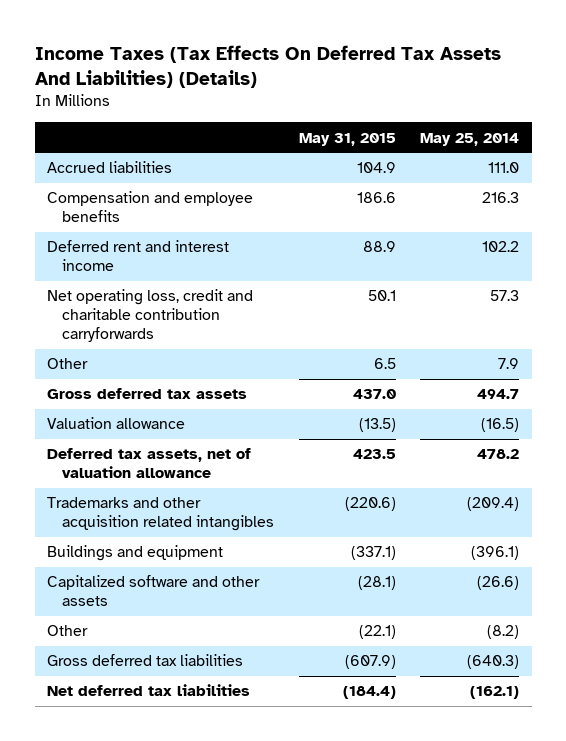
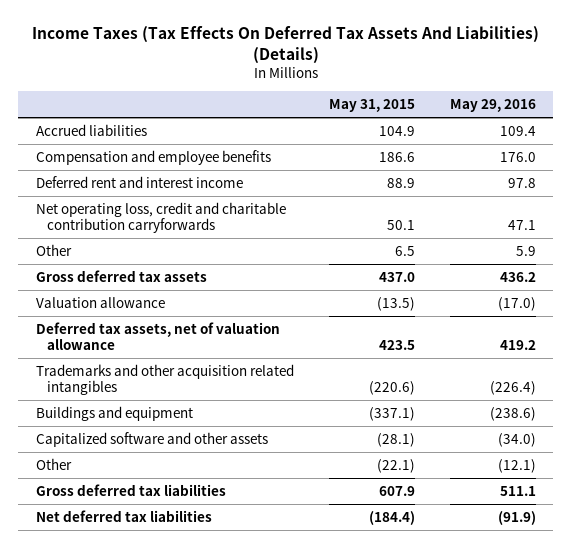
[420,132,520,146] May 25, 2014 -> none
none -> [449,99,536,113] May 29, 2016
[344,655,396,670] (607.9) -> [378,485,415,496] 607.9

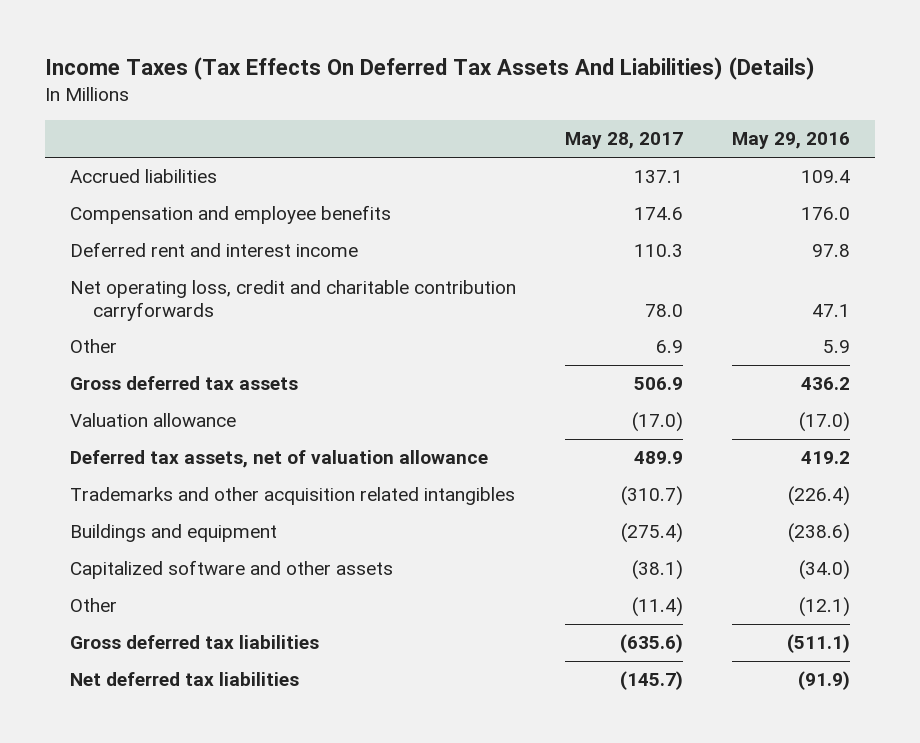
[328,99,415,113] May 31, 2015 -> none
none -> [564,132,683,150] May 28, 2017
[499,485,536,496] 511.1 -> [786,634,850,654] (511.1)

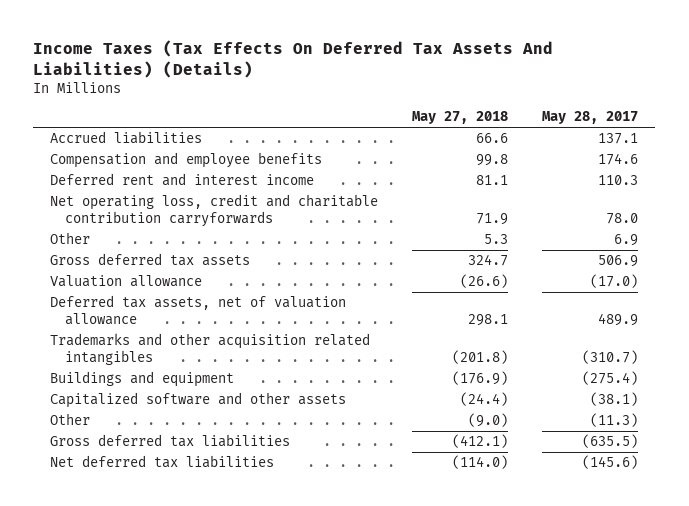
[731,132,850,150] May 29, 2016 -> none
none -> [412,111,509,125] May 27, 2018
[631,597,683,618] (11.4) -> [590,413,639,428] (11.3)
[619,634,683,654] (635.6) -> [582,434,639,449] (635.5)
[619,671,683,691] (145.7) -> [582,455,639,470] (145.6)

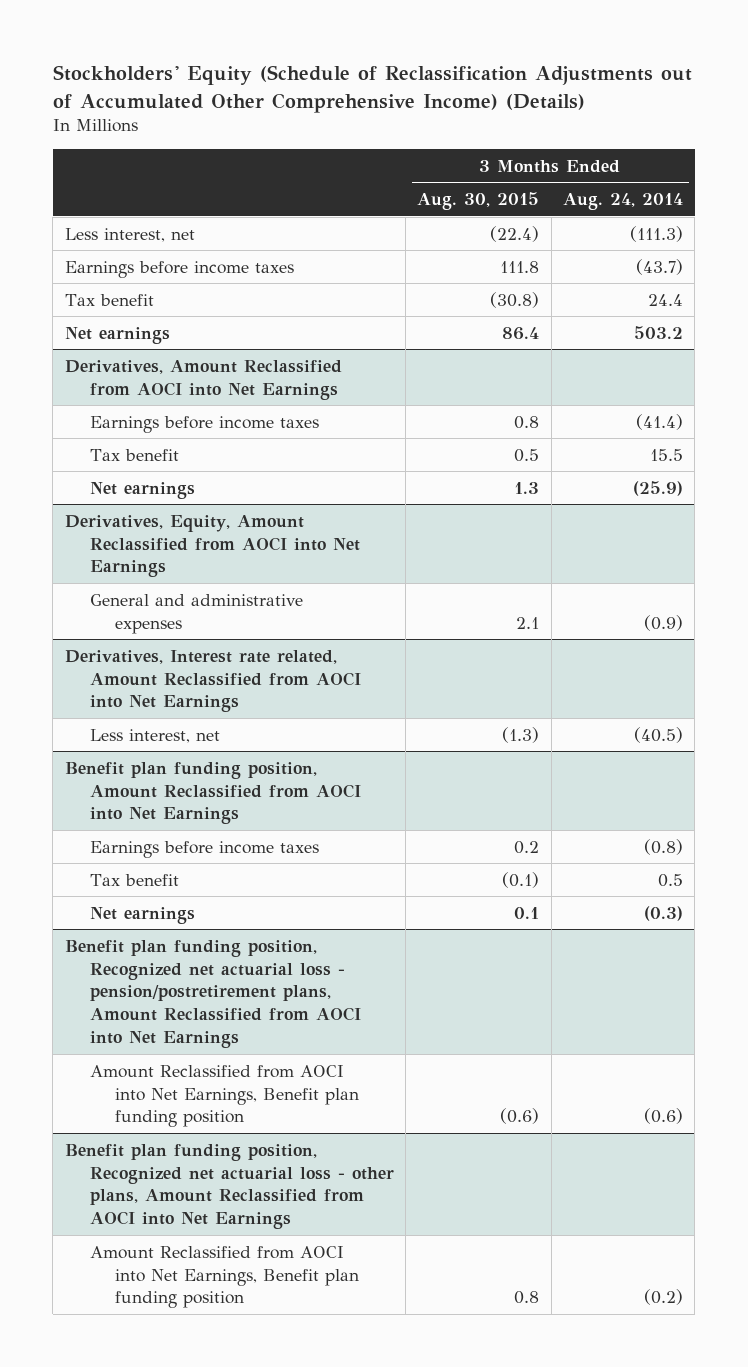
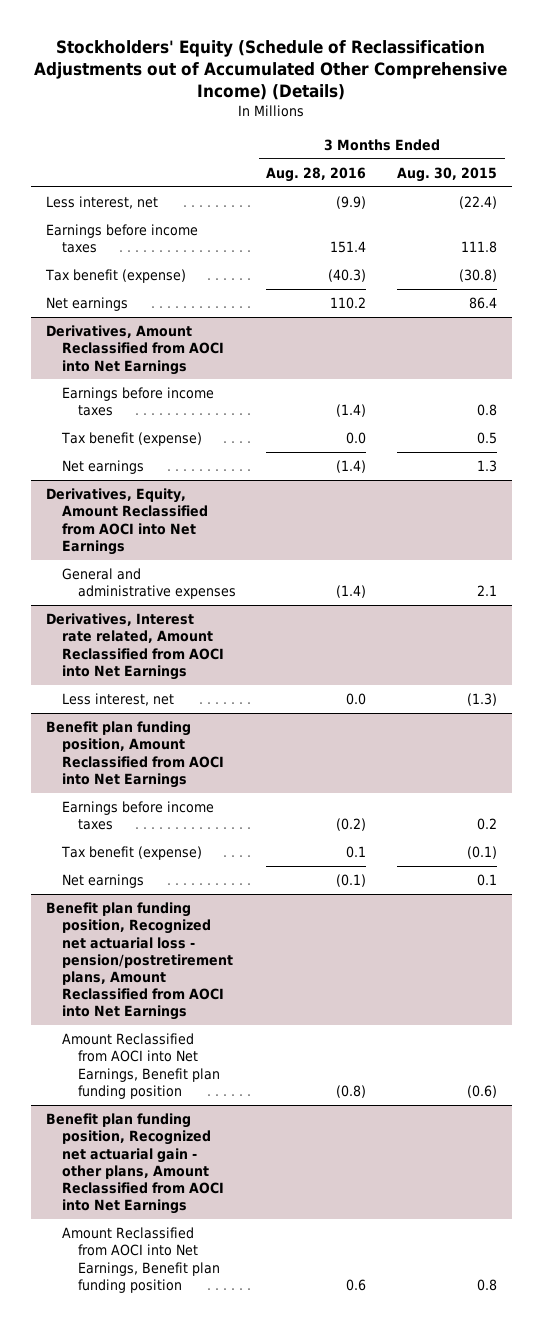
[562,193,683,211] Aug. 24, 2014 -> none
none -> [266,166,367,182] Aug. 28, 2016
[64,293,154,306] Tax benefit -> [44,269,186,284] Tax benefit (expense)
[90,448,180,461] Tax benefit -> [60,432,202,447] Tax benefit (expense)
[90,873,180,886] Tax benefit -> [60,846,202,861] Tax benefit (expense)
[64,1143,395,1230] Benefit plan funding position, Recognized net actuarial loss - other plans, Amount Reclassified from AOCI into Net Earnings -> [45,1113,224,1215] Benefit plan funding position, Recognized net actuarial gain - other plans, Amount Reclassified from AOCI into Net Earnings

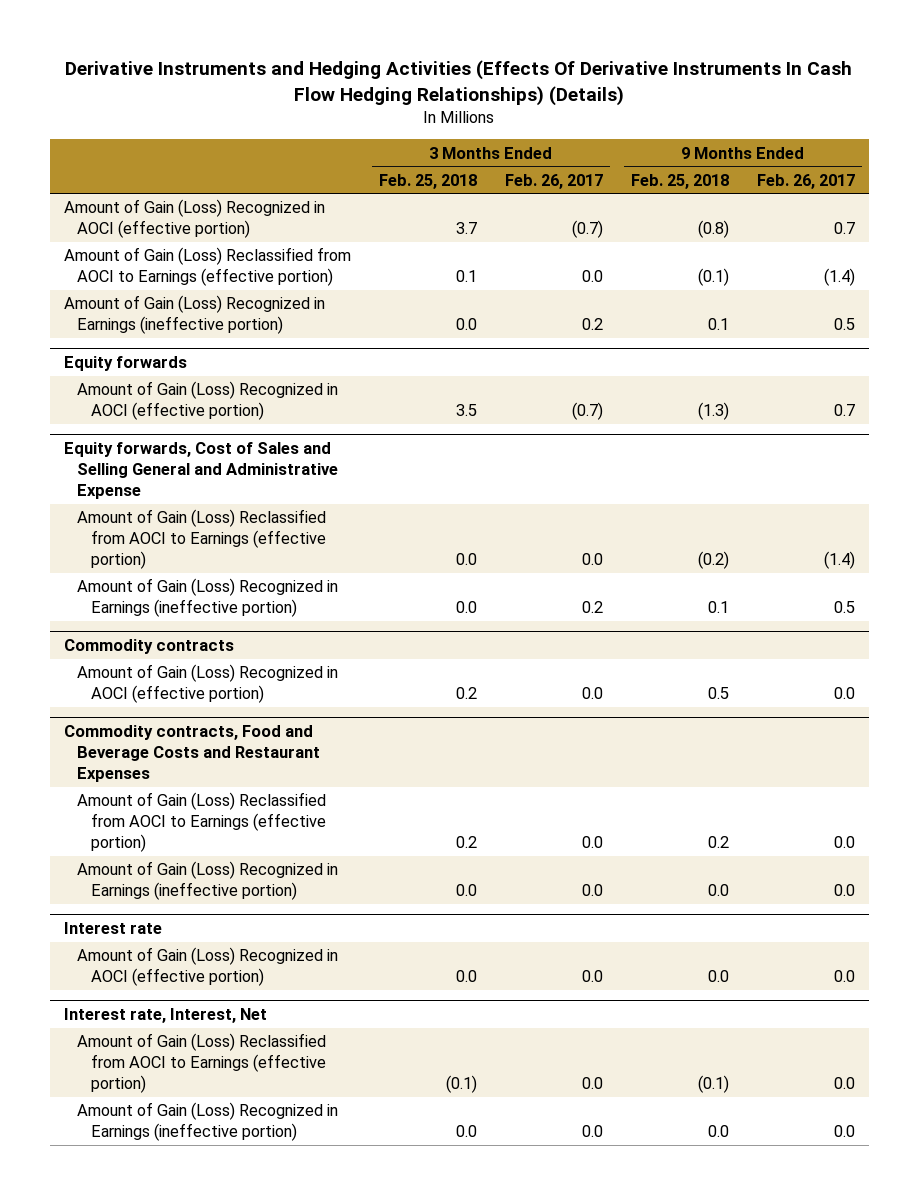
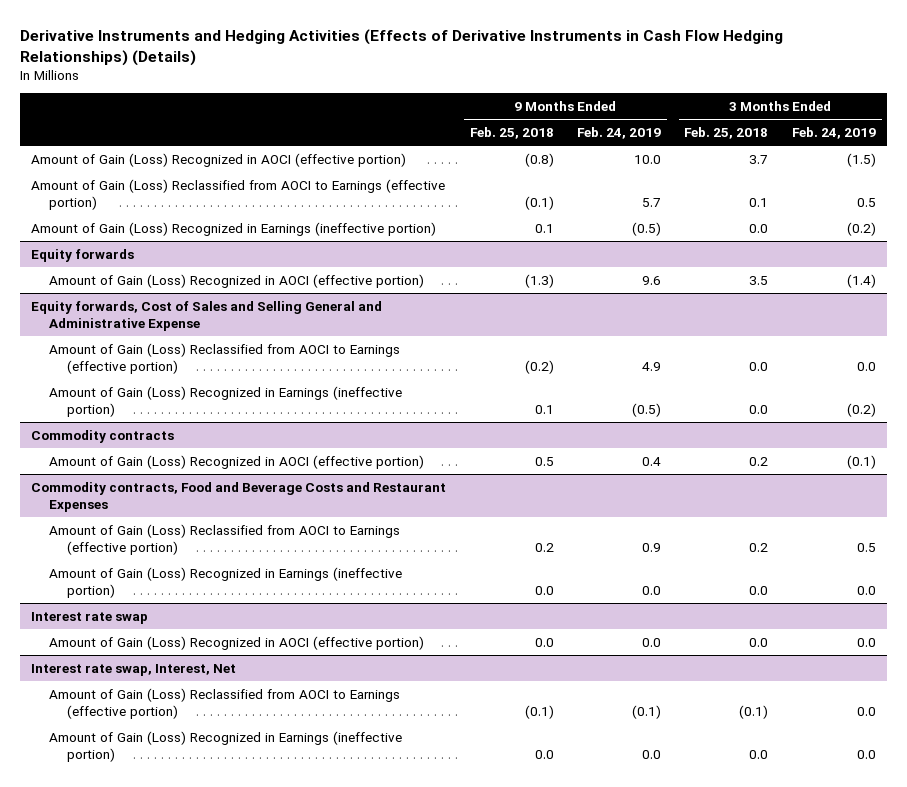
[65,60,853,106] Derivative Instruments and Hedging Activities (Effects Of Derivative Instruments In Cash Flow Hedging Relationships) (Details) -> [19,28,783,66] Derivative Instruments and Hedging Activities (Effects of Derivative Instruments in Cash Flow Hedging Relationships) (Details)
[504,173,603,189] Feb. 26, 2017 -> none
[757,173,856,189] Feb. 26, 2017 -> none
none -> [577,127,662,140] Feb. 24, 2019
none -> [791,127,876,140] Feb. 24, 2019
[63,921,162,934] Interest rate -> [31,611,149,624] Interest rate swap
[63,1007,267,1023] Interest rate, Interest, Net -> [31,663,237,676] Interest rate swap, Interest, Net

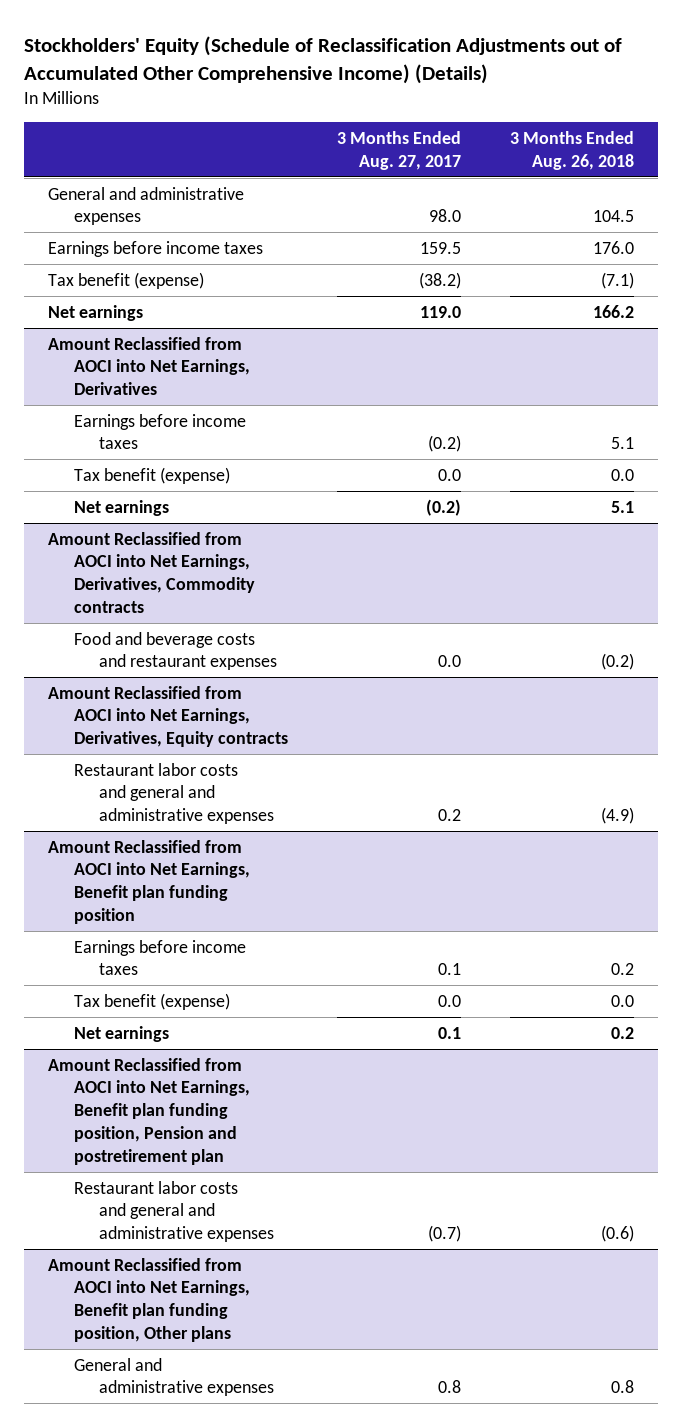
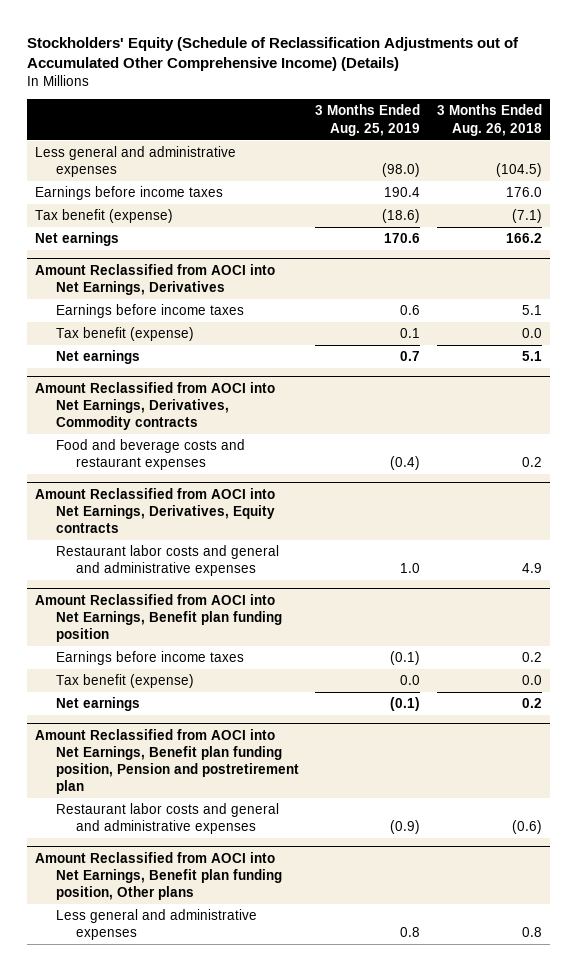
[336,130,461,170] 3 Months Ended Aug. 27, 2017 -> none
none -> [315,104,421,136] 3 Months Ended Aug. 25, 2019
[48,186,245,226] General and administrative expenses -> [35,146,237,178] Less general and administrative expenses
[592,210,634,223] 104.5 -> [495,163,542,178] (104.5)
[600,653,634,671] (0.2) -> [521,457,542,468] 0.2
[600,807,634,825] (4.9) -> [521,563,542,574] 4.9
[73,1357,275,1397] General and administrative expenses -> [55,909,257,941] Less general and administrative expenses

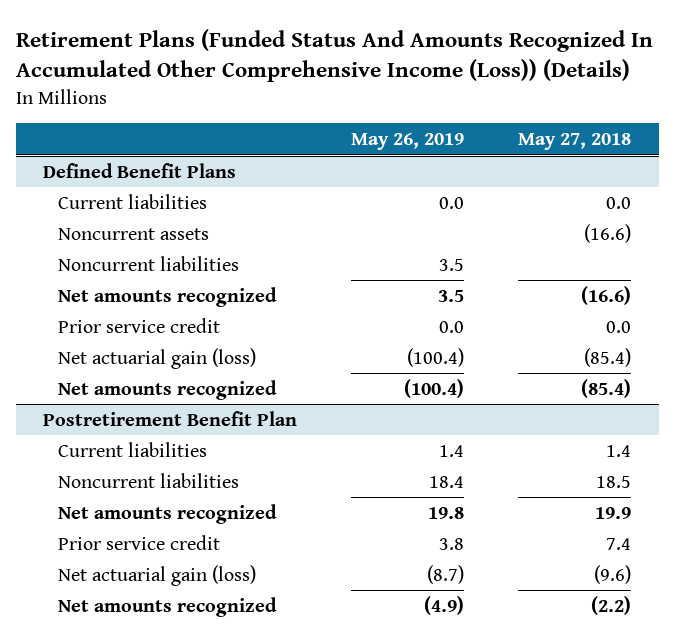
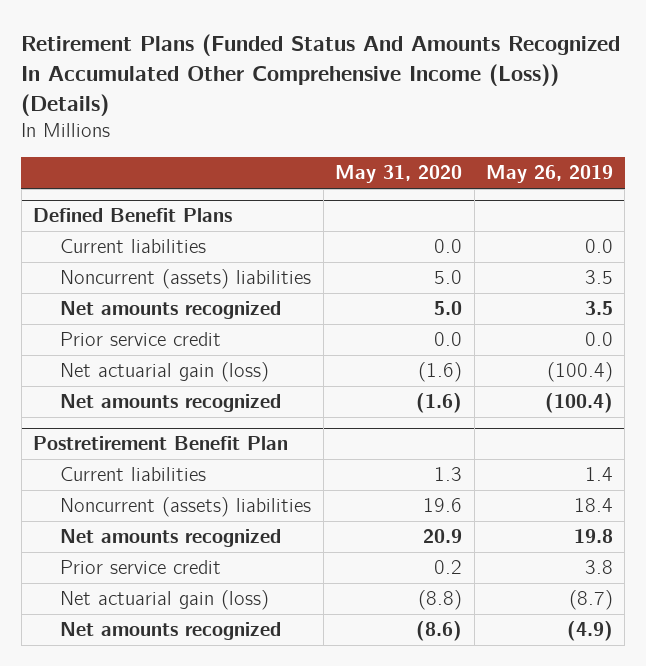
[518,133,632,151] May 27, 2018 -> none
none -> [335,165,463,184] May 31, 2020
[58,227,210,240] Noncurrent assets -> none
[58,255,240,271] Noncurrent liabilities -> [60,269,312,290] Noncurrent (assets) liabilities
[58,472,240,488] Noncurrent liabilities -> [60,497,312,518] Noncurrent (assets) liabilities

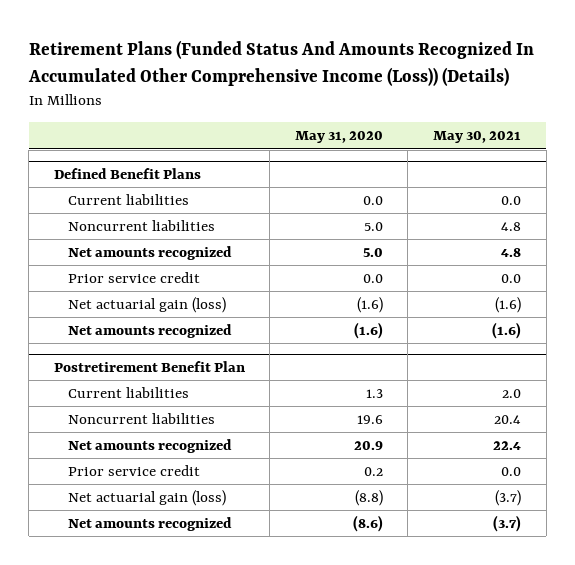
[485,165,613,184] May 26, 2019 -> none
none -> [432,131,521,144] May 30, 2021
[60,269,312,290] Noncurrent (assets) liabilities -> [67,220,215,232] Noncurrent liabilities
[60,497,312,518] Noncurrent (assets) liabilities -> [67,413,215,425] Noncurrent liabilities

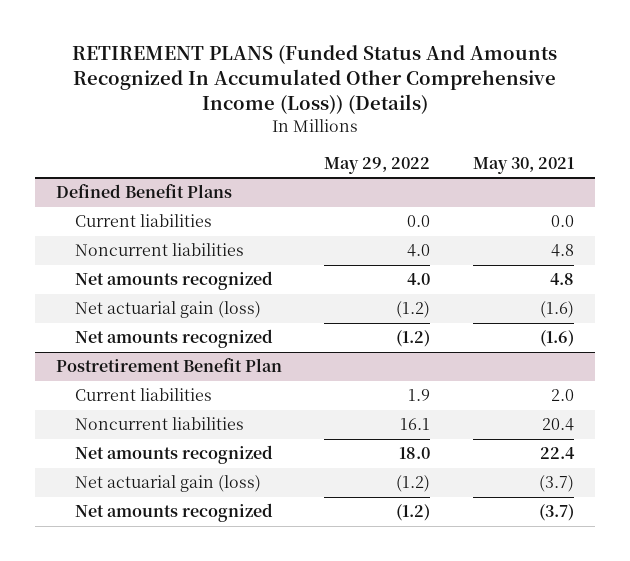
[27,40,534,86] Retirement Plans (Funded Status And Amounts Recognized In Accumulated Other Comprehensive Income (Loss)) (Details) -> [71,44,557,115] RETIREMENT PLANS (Funded Status And Amounts Recognized In Accumulated Other Comprehensive Income (Loss)) (Details)
[294,131,383,144] May 31, 2020 -> none
none -> [324,156,431,174] May 29, 2022
[67,272,200,284] Prior service credit -> none
[67,465,200,477] Prior service credit -> none

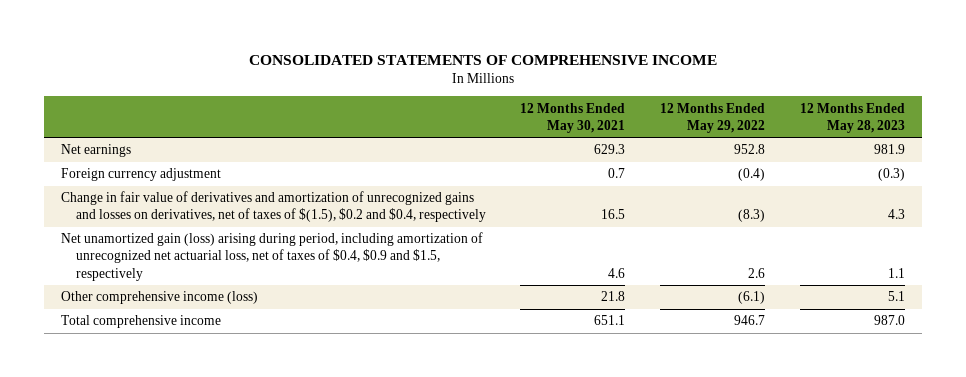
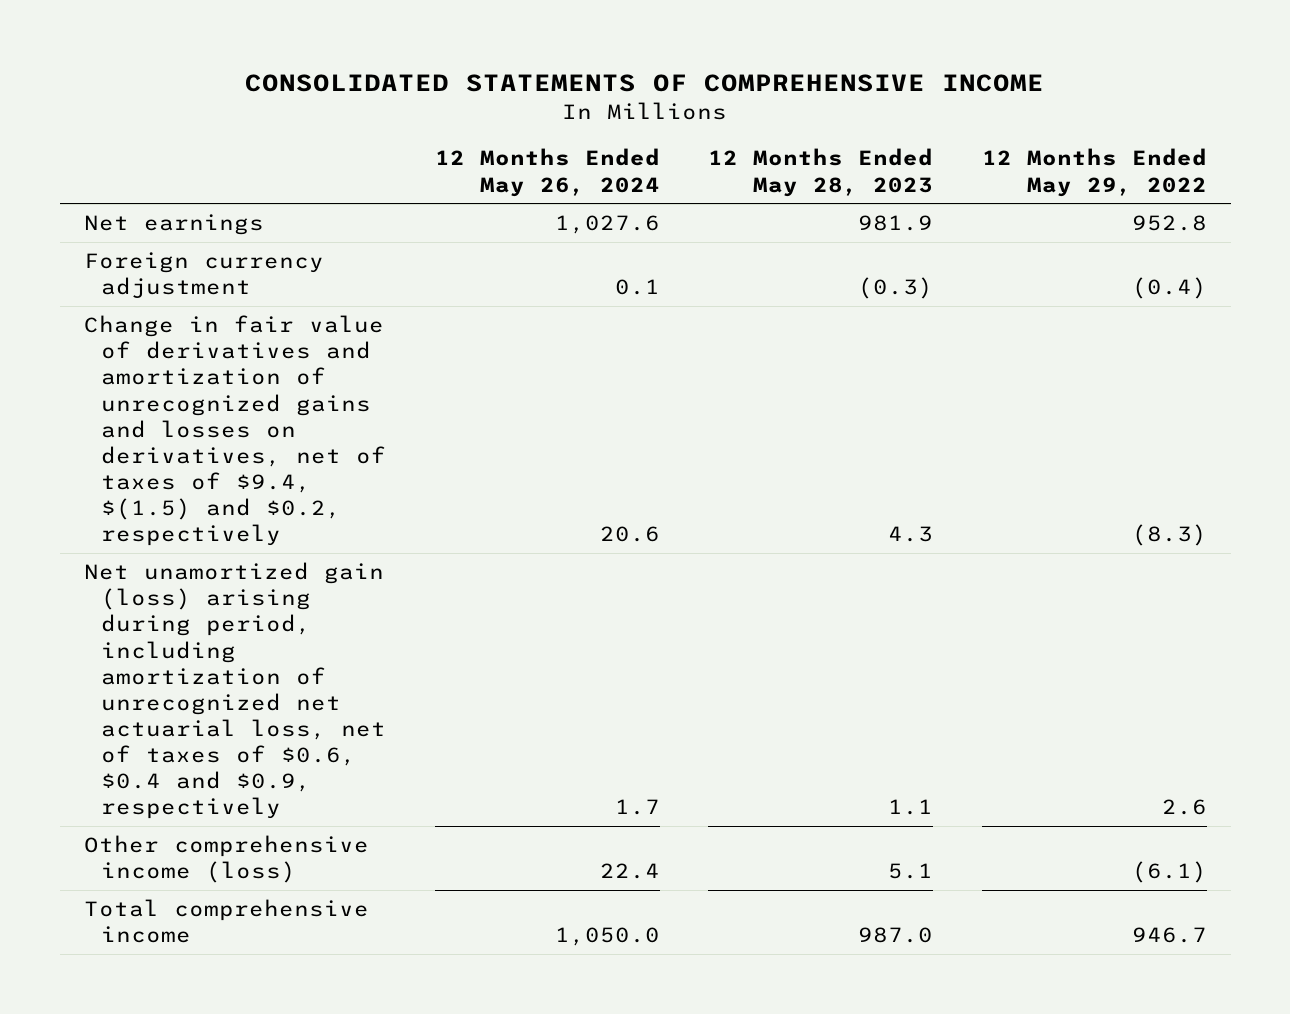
[520,102,626,133] 12 Months Ended May 30, 2021 -> none
none -> [434,148,660,197] 12 Months Ended May 26, 2024
[61,191,486,223] Change in fair value of derivatives and amortization of unrecognized gains and losses on derivatives, net of taxes of $(1.5), $0.2 and $0.4, respectively -> [83,315,387,547] Change in fair value of derivatives and amortization of unrecognized gains and losses on derivatives, net of taxes of $9.4, $(1.5) and $0.2, respectively
[61,232,484,281] Net unamortized gain (loss) arising during period, including amortization of unrecognized net actuarial loss, net of taxes of $0.4, $0.9 and $1.5, respectively -> [83,562,387,820] Net unamortized gain (loss) arising during period, including amortization of unrecognized net actuarial loss, net of taxes of $0.6, $0.4 and $0.9, respectively

